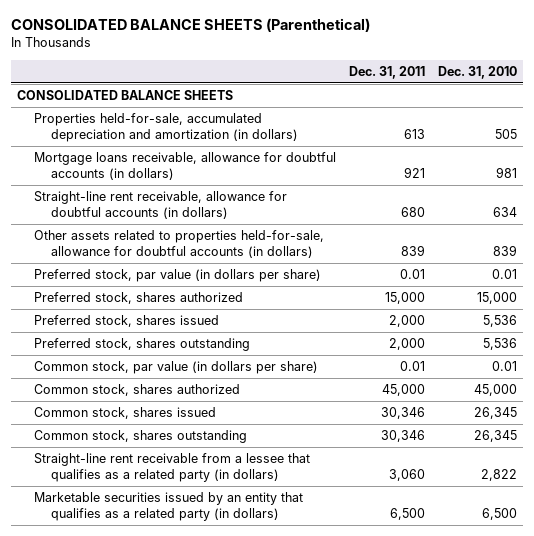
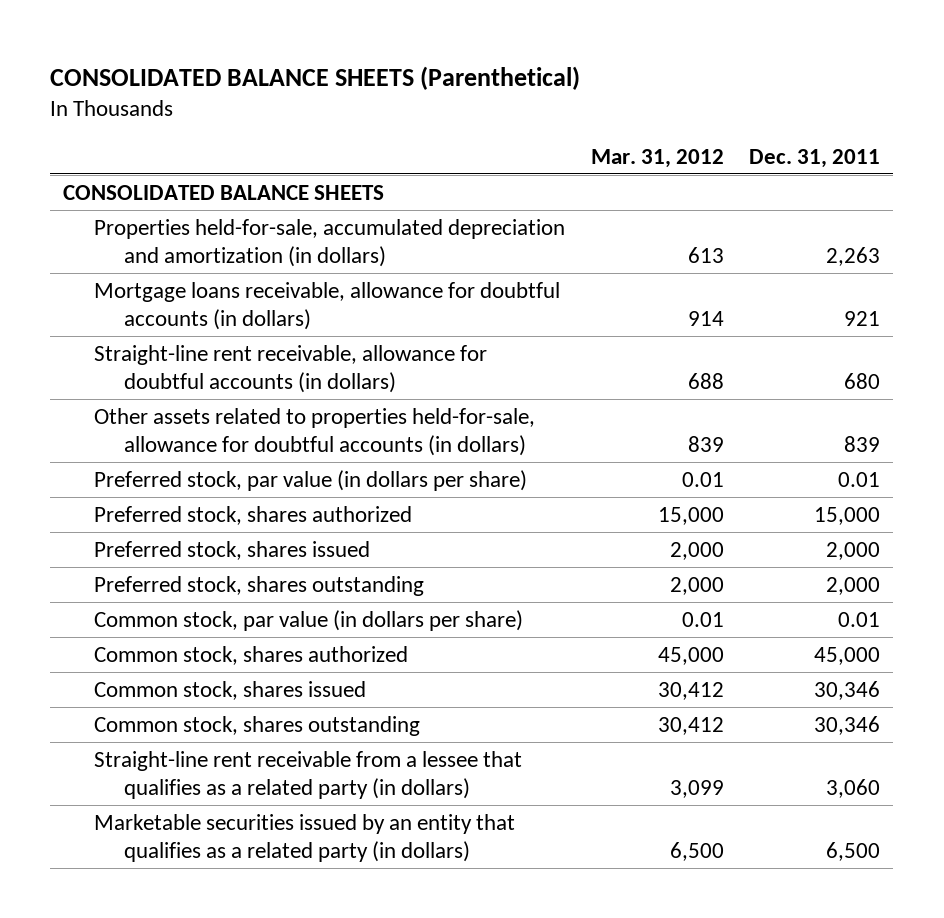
[437,65,517,79] Dec. 31, 2010 -> none
none -> [590,148,724,168] Mar. 31, 2012
[403,128,425,139] 613 -> [826,246,881,266] 2,263

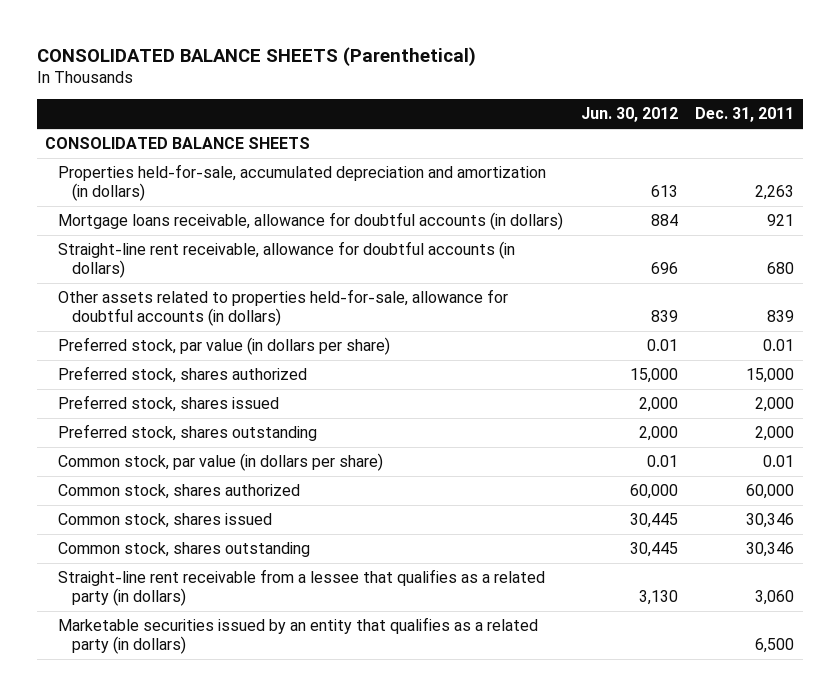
[590,148,724,168] Mar. 31, 2012 -> none
none -> [580,107,678,123] Jun. 30, 2012
[814,646,881,665] 45,000 -> [745,484,794,500] 60,000

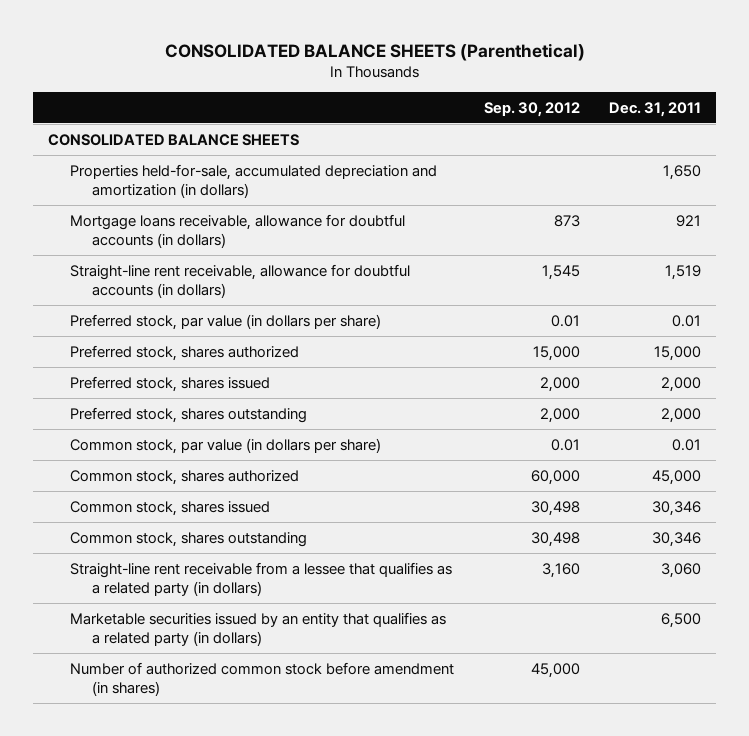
[580,107,678,123] Jun. 30, 2012 -> none
none -> [483,101,580,117] Sep. 30, 2012
[754,185,794,201] 2,263 -> [662,164,701,180] 1,650
[58,289,509,327] Other assets related to properties held-for-sale, allowance for doubtful accounts (in dollars) -> none
[766,262,794,275] 680 -> [664,264,701,280] 1,519
[745,484,794,500] 60,000 -> [651,469,701,485] 45,000
none -> [70,661,455,696] Number of authorized common stock before amendment (in shares)

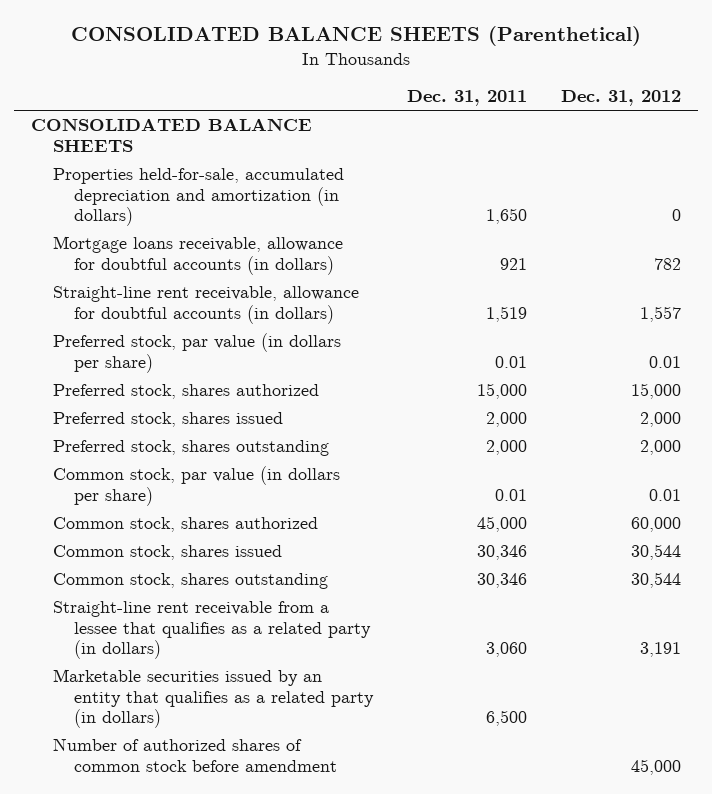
[483,101,580,117] Sep. 30, 2012 -> none
none -> [560,90,681,107] Dec. 31, 2012
[70,661,455,696] Number of authorized common stock before amendment (in shares) -> [52,737,337,772] Number of authorized shares of common stock before amendment

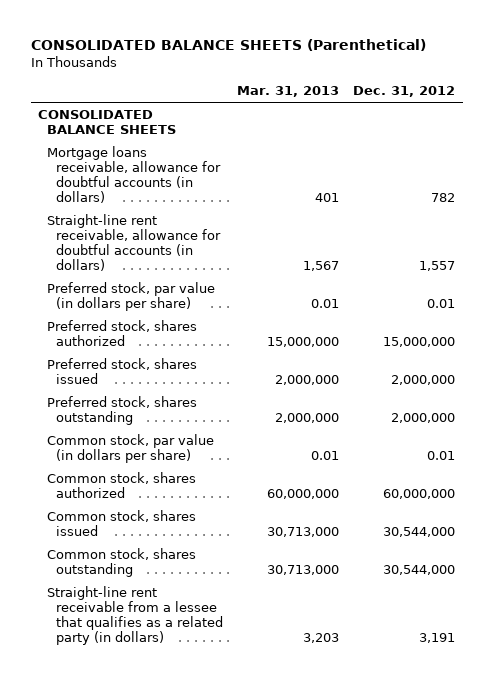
[406,90,527,107] Dec. 31, 2011 -> none
none -> [237,86,340,98] Mar. 31, 2013
[52,167,344,227] Properties held-for-sale, accumulated depreciation and amortization (in dollars) -> none
[630,382,681,399] 15,000 -> [383,336,456,347] 15,000,000
[639,411,681,427] 2,000 -> [391,374,456,385] 2,000,000
[639,439,681,455] 2,000 -> [391,412,456,423] 2,000,000
[630,516,681,532] 60,000 -> [383,488,456,499] 60,000,000
[630,543,681,560] 30,544 -> [383,526,456,537] 30,544,000
[630,571,681,588] 30,544 -> [383,564,456,575] 30,544,000
[52,668,374,729] Marketable securities issued by an entity that qualifies as a related party (in dollars) -> none
[52,737,337,772] Number of authorized shares of common stock before amendment -> none

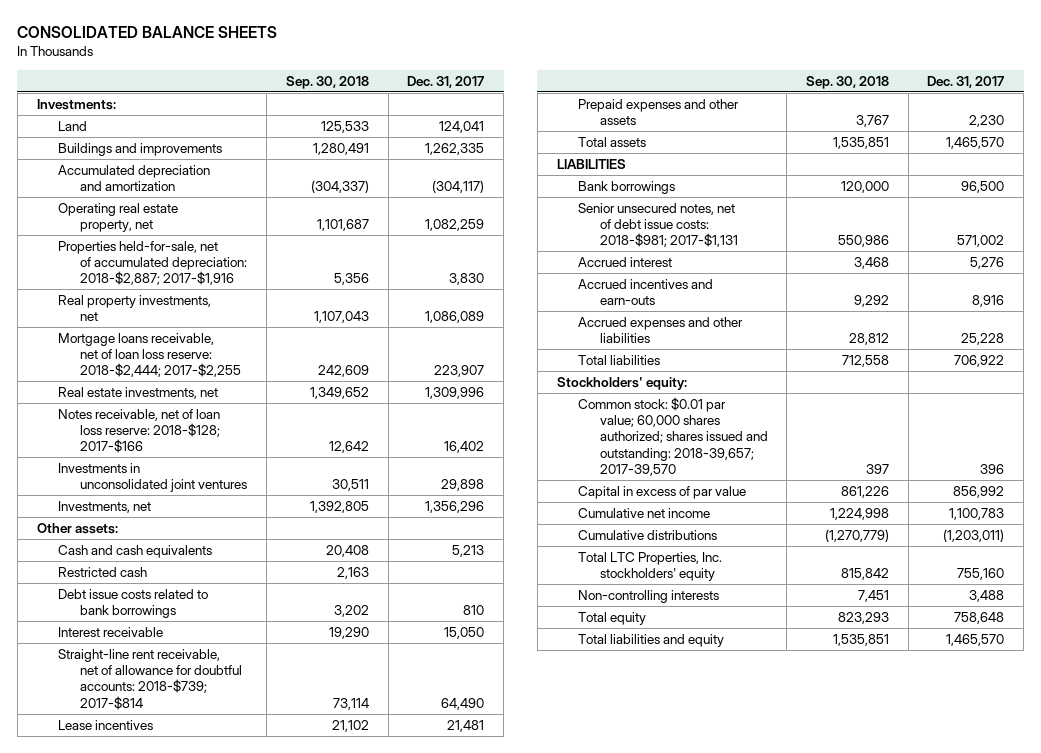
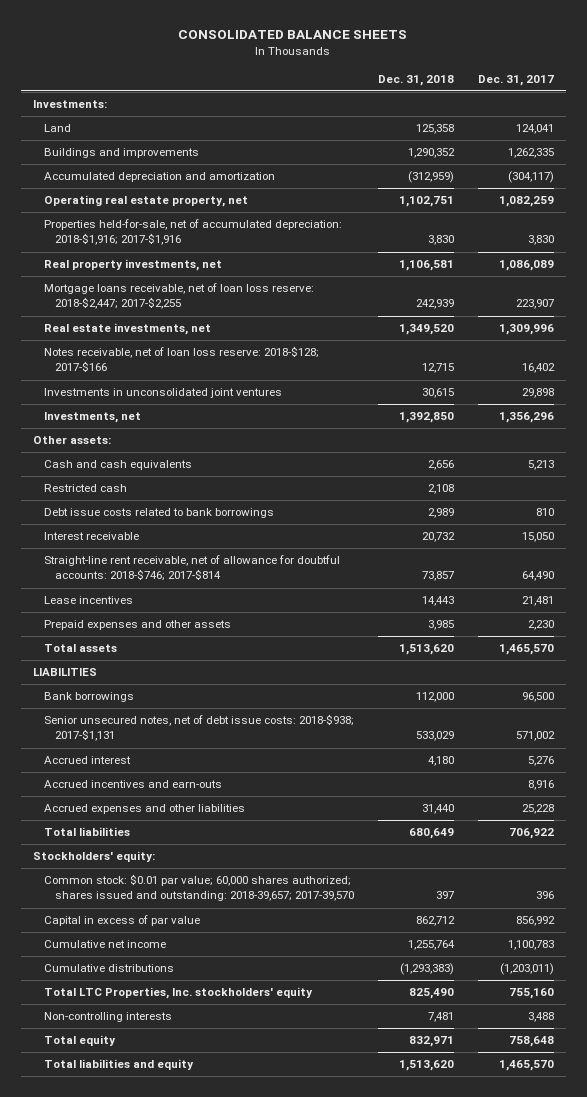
[286,75,370,89] Sep. 30, 2018 -> none
none -> [377,74,454,86] Dec. 31, 2018
[58,240,247,286] Properties held-for-sale, net of accumulated depreciation: 2018-$2,887; 2017-$1,916 -> [43,219,342,246] Properties held-for-sale, net of accumulated depreciation: 2018-$1,916; 2017-$1,916
[58,332,241,378] Mortgage loans receivable, net of loan loss reserve: 2018-$2,444; 2017-$2,255 -> [43,283,314,310] Mortgage loans receivable, net of loan loss reserve: 2018-$2,447; 2017-$2,255
[58,648,242,710] Straight-line rent receivable, net of allowance for doubtful accounts: 2018-$739; 2017-$814 -> [43,555,340,582] Straight-line rent receivable, net of allowance for doubtful accounts: 2018-$746; 2017-$814
[578,202,738,248] Senior unsecured notes, net of debt issue costs: 2018-$981; 2017-$1,131 -> [43,714,354,742] Senior unsecured notes, net of debt issue costs: 2018-$938; 2017-$1,131

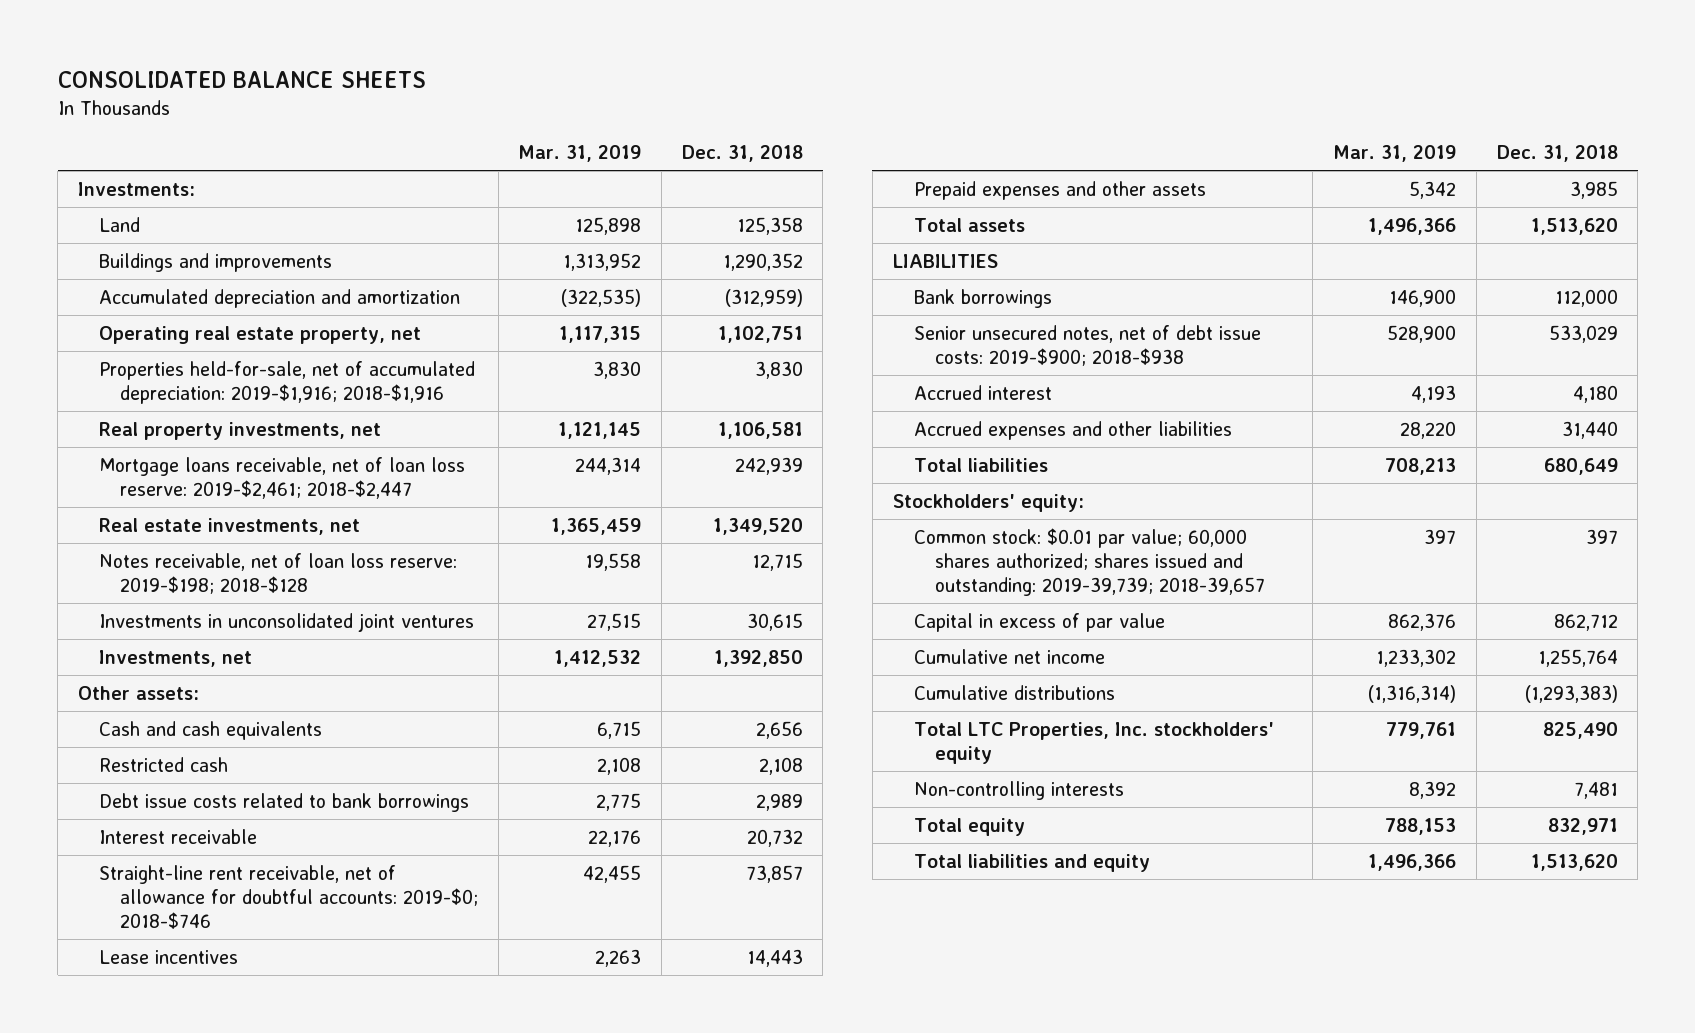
[478,74,555,86] Dec. 31, 2017 -> none
none -> [518,145,642,163] Mar. 31, 2019
[43,219,342,246] Properties held-for-sale, net of accumulated depreciation: 2018-$1,916; 2017-$1,916 -> [98,360,475,404] Properties held-for-sale, net of accumulated depreciation: 2019-$1,916; 2018-$1,916
[43,283,314,310] Mortgage loans receivable, net of loan loss reserve: 2018-$2,447; 2017-$2,255 -> [98,456,465,499] Mortgage loans receivable, net of loan loss reserve: 2019-$2,461; 2018-$2,447
[43,346,319,373] Notes receivable, net of loan loss reserve: 2018-$128; 2017-$166 -> [98,552,457,594] Notes receivable, net of loan loss reserve: 2019-$198; 2018-$128
[43,555,340,582] Straight-line rent receivable, net of allowance for doubtful accounts: 2018-$746; 2017-$814 -> [98,864,478,930] Straight-line rent receivable, net of allowance for doubtful accounts: 2019-$0; 2018-$746
[43,714,354,742] Senior unsecured notes, net of debt issue costs: 2018-$938; 2017-$1,131 -> [913,324,1261,366] Senior unsecured notes, net of debt issue costs: 2019-$900; 2018-$938
[43,780,222,789] Accrued incentives and earn-outs -> none
[43,874,354,902] Common stock: $0.01 par value; 60,000 shares authorized; shares issued and outstanding: 2018-39,657; 2017-39,570 -> [913,527,1265,597] Common stock: $0.01 par value; 60,000 shares authorized; shares issued and outstanding: 2019-39,739; 2018-39,657

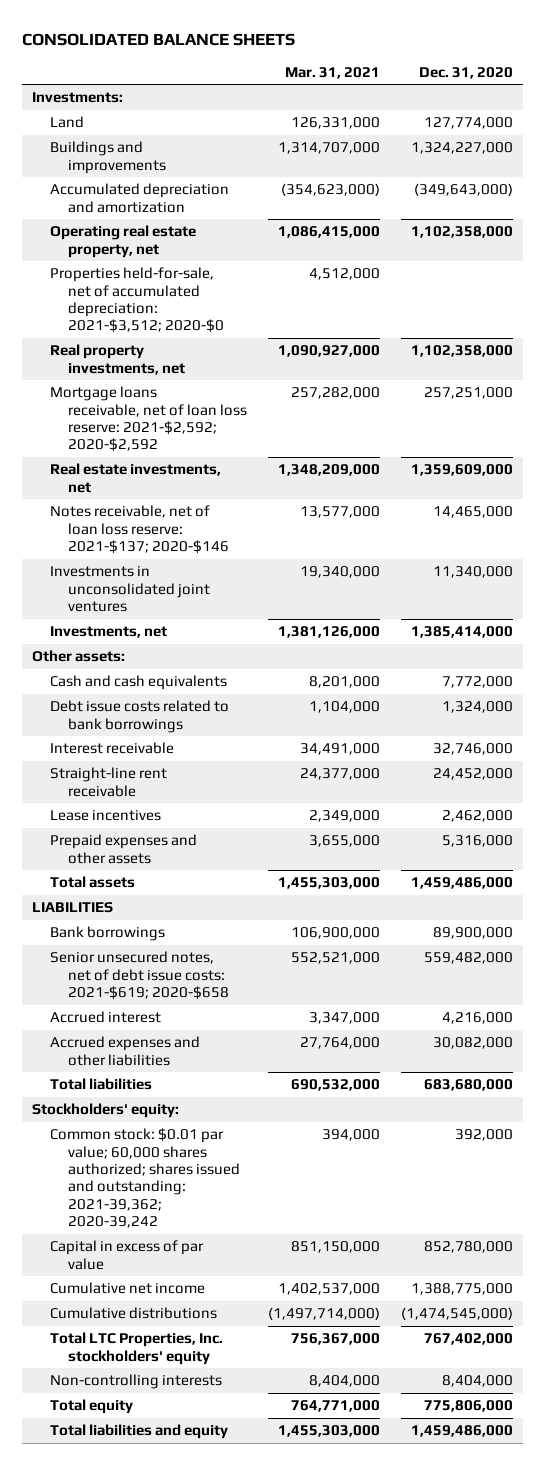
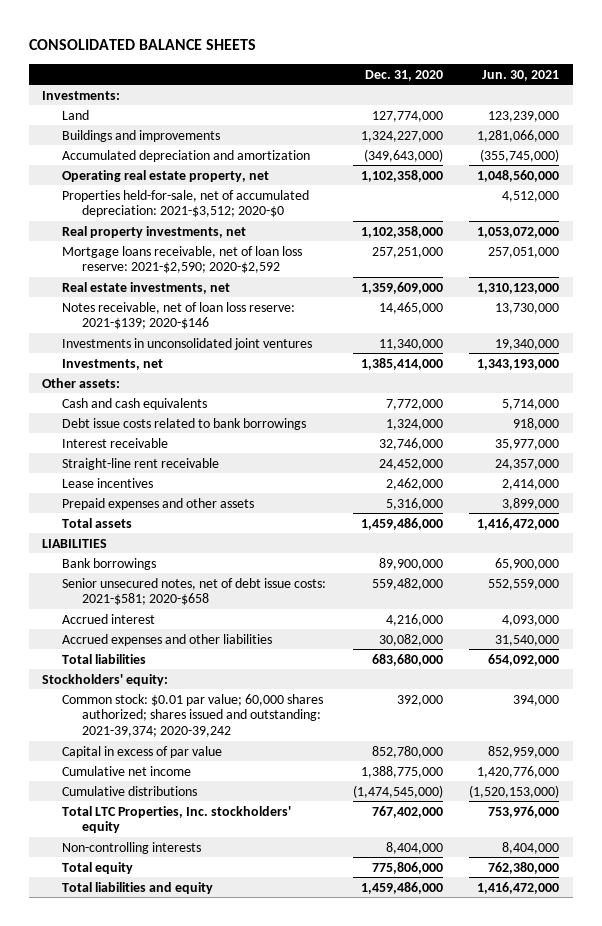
[284,66,380,79] Mar. 31, 2021 -> none
none -> [482,69,560,81] Jun. 30, 2021
[49,386,248,453] Mortgage loans receivable, net of loan loss reserve: 2021-$2,592; 2020-$2,592 -> [62,245,303,274] Mortgage loans receivable, net of loan loss reserve: 2021-$2,590; 2020-$2,592
[49,505,230,554] Notes receivable, net of loan loss reserve: 2021-$137; 2020-$146 -> [62,301,296,330] Notes receivable, net of loan loss reserve: 2021-$139; 2020-$146
[49,951,230,1000] Senior unsecured notes, net of debt issue costs: 2021-$619; 2020-$658 -> [62,577,327,606] Senior unsecured notes, net of debt issue costs: 2021-$581; 2020-$658
[49,1128,241,1228] Common stock: $0.01 par value; 60,000 shares authorized; shares issued and outstanding: 2021-39,362; 2020-39,242 -> [62,693,324,738] Common stock: $0.01 par value; 60,000 shares authorized; shares issued and outstanding: 2021-39,374; 2020-39,242

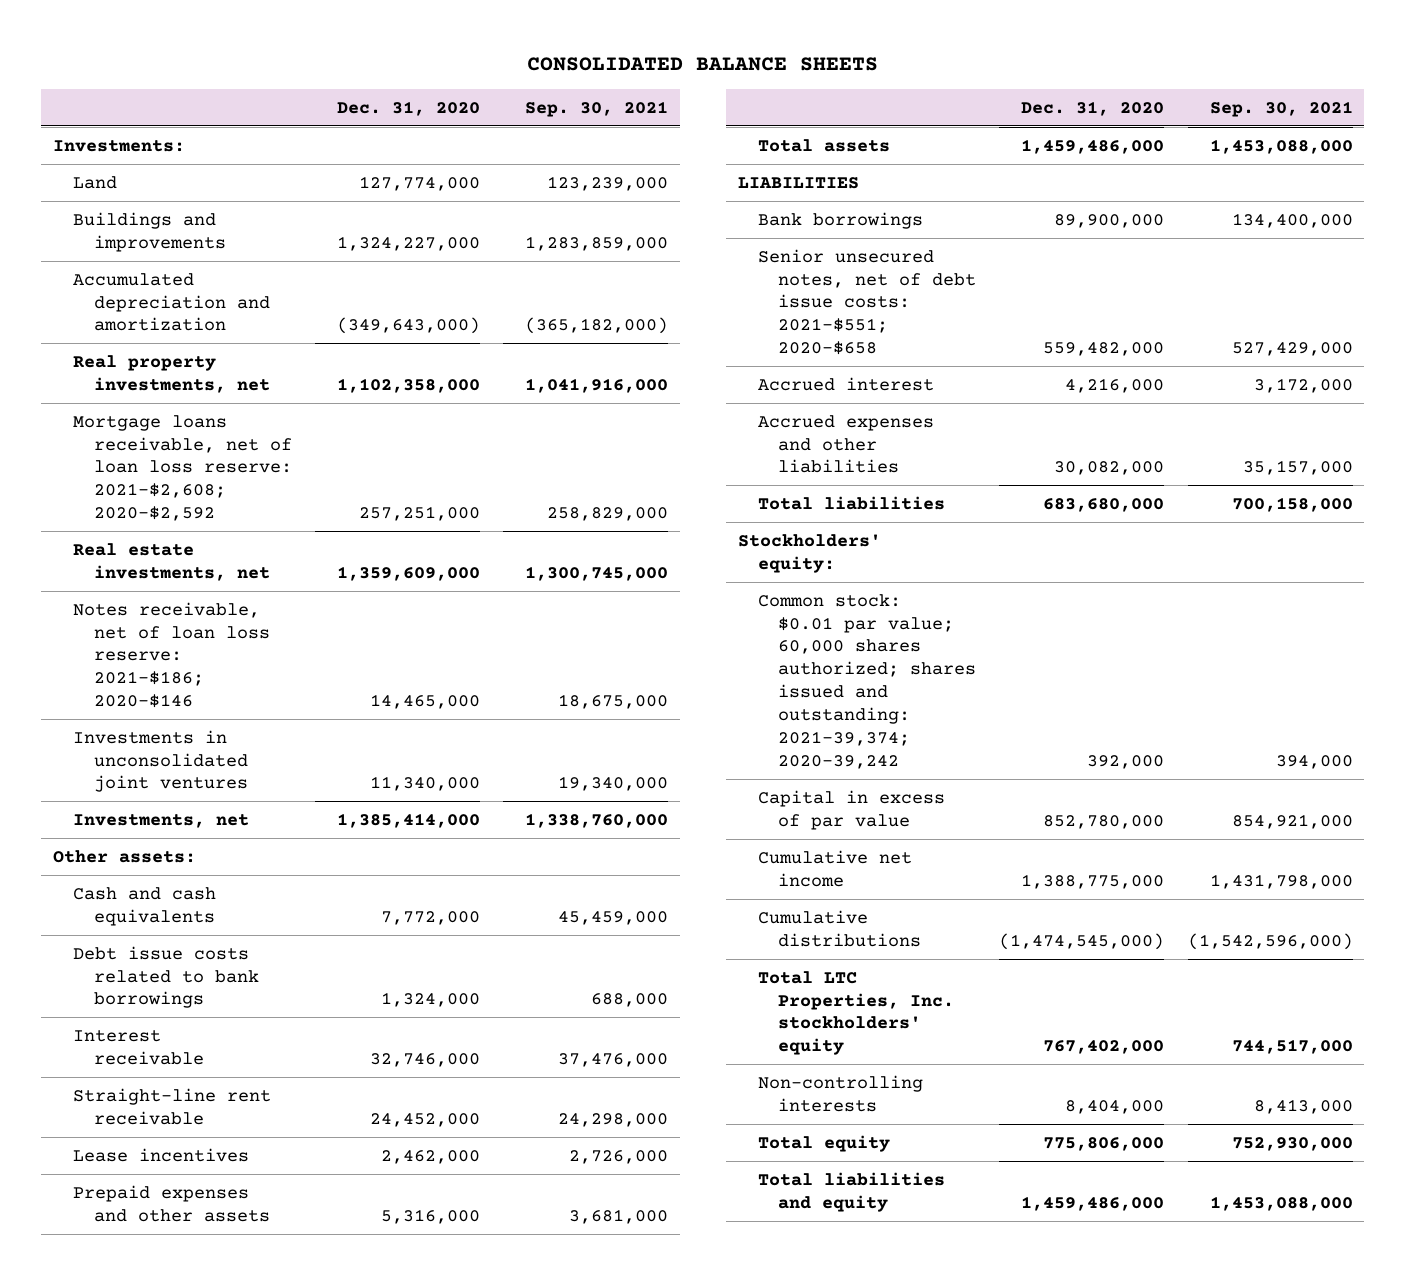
[482,69,560,81] Jun. 30, 2021 -> none
none -> [525,100,669,117] Sep. 30, 2021
[62,169,270,182] Operating real estate property, net -> none
[62,189,310,218] Properties held-for-sale, net of accumulated depreciation: 2021-$3,512; 2020-$0 -> none
[62,245,303,274] Mortgage loans receivable, net of loan loss reserve: 2021-$2,590; 2020-$2,592 -> [73,414,292,522] Mortgage loans receivable, net of loan loss reserve: 2021-$2,608; 2020-$2,592
[62,301,296,330] Notes receivable, net of loan loss reserve: 2021-$139; 2020-$146 -> [73,601,270,709] Notes receivable, net of loan loss reserve: 2021-$186; 2020-$146
[62,577,327,606] Senior unsecured notes, net of debt issue costs: 2021-$581; 2020-$658 -> [758,248,977,356] Senior unsecured notes, net of debt issue costs: 2021-$551; 2020-$658

